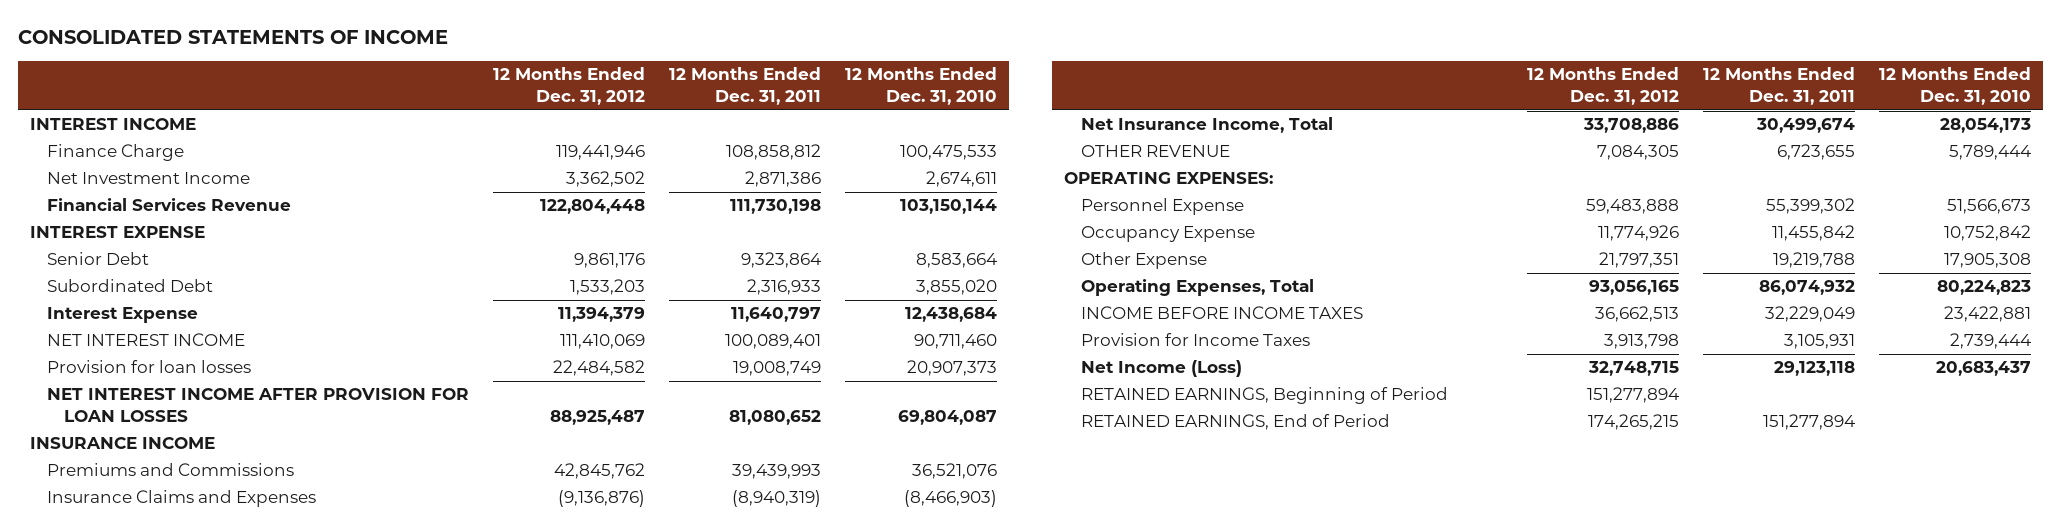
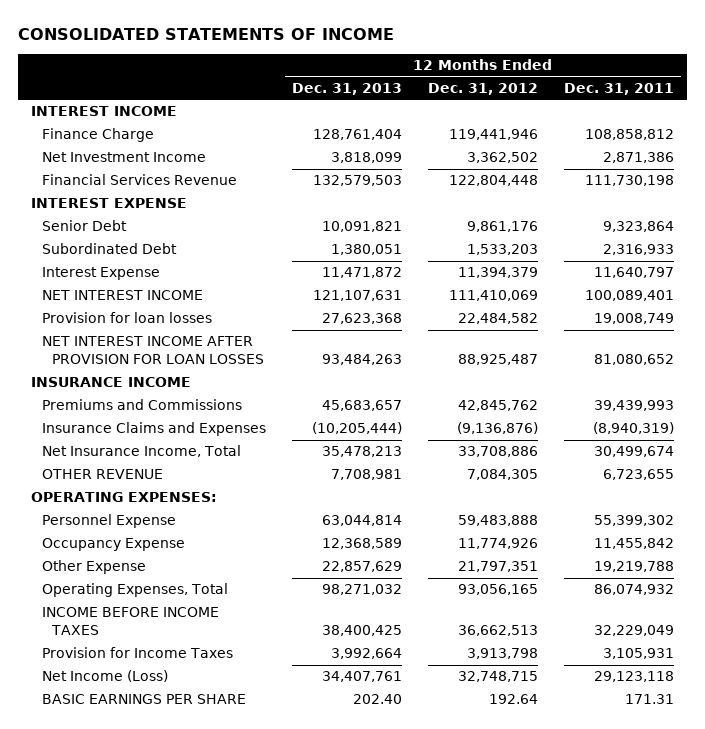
[845,67,998,106] 12 Months Ended Dec. 31, 2010 -> none
none -> [291,82,402,95] Dec. 31, 2013
[1080,387,1448,405] RETAINED EARNINGS, Beginning of Period -> none
[1080,414,1390,431] RETAINED EARNINGS, End of Period -> none
none -> [41,694,246,705] BASIC EARNINGS PER SHARE

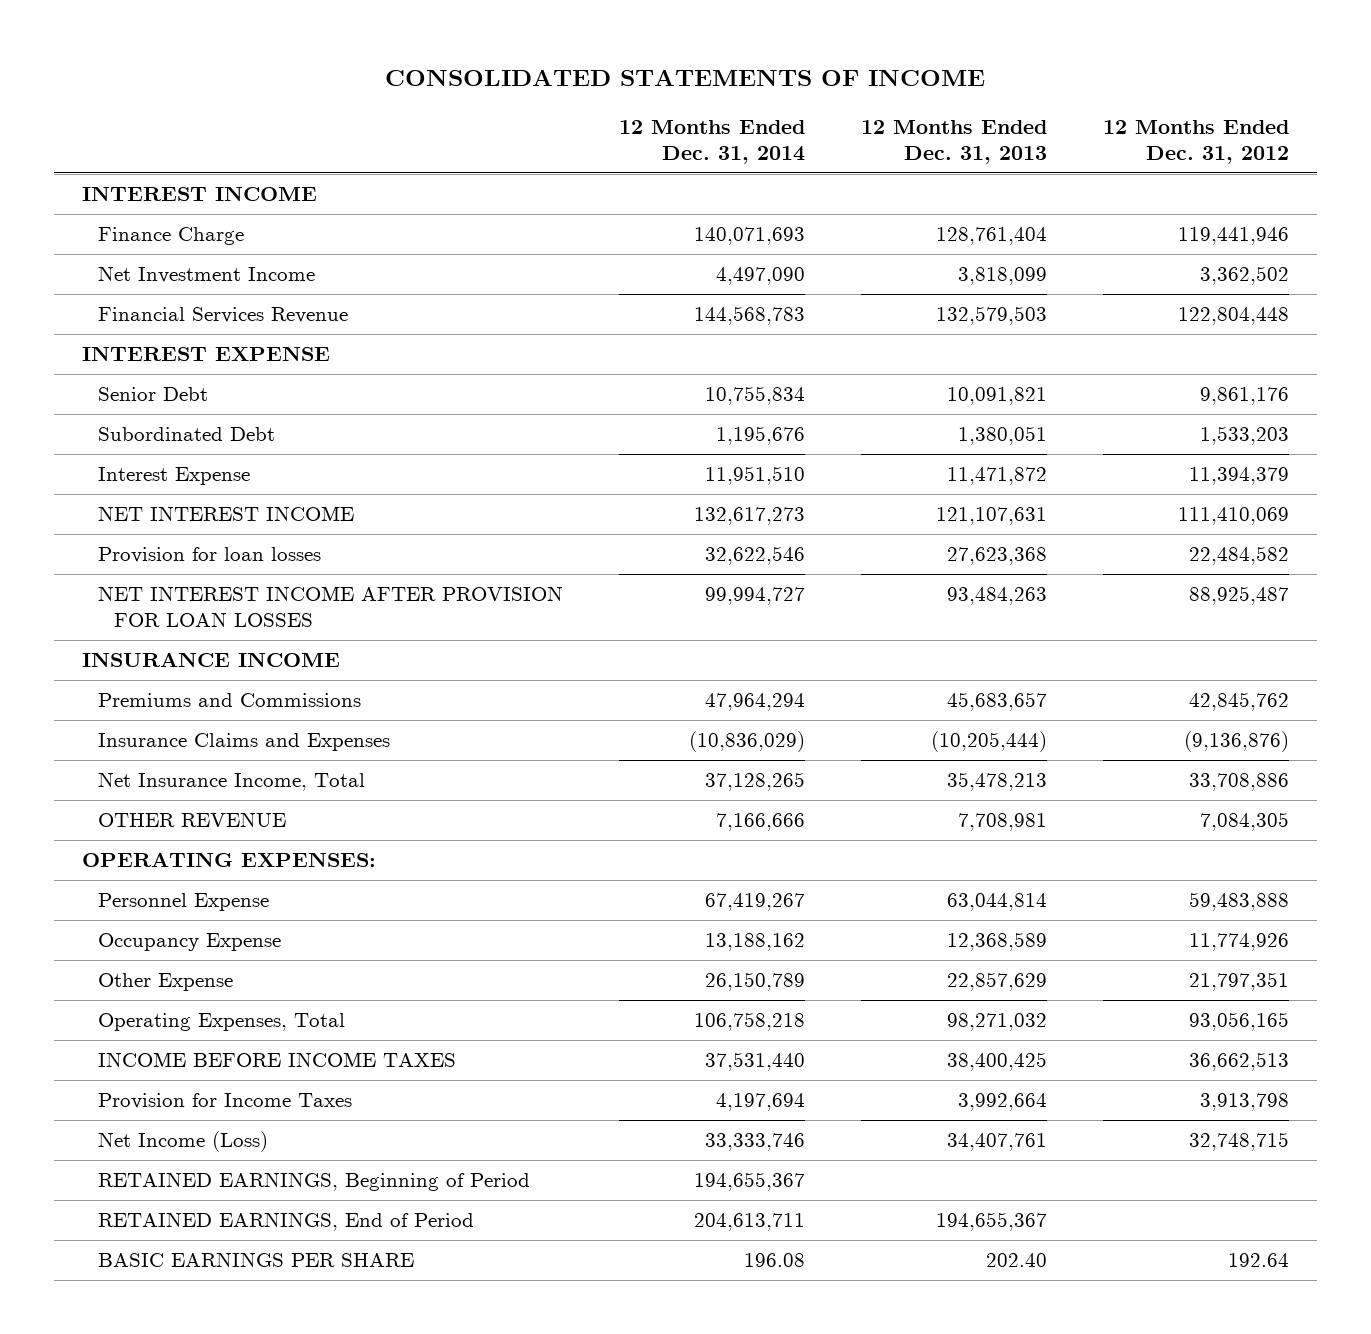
[563,82,674,95] Dec. 31, 2011 -> none
none -> [618,119,805,164] 12 Months Ended Dec. 31, 2014
none -> [97,1172,530,1192] RETAINED EARNINGS, Beginning of Period
none -> [97,1212,474,1232] RETAINED EARNINGS, End of Period

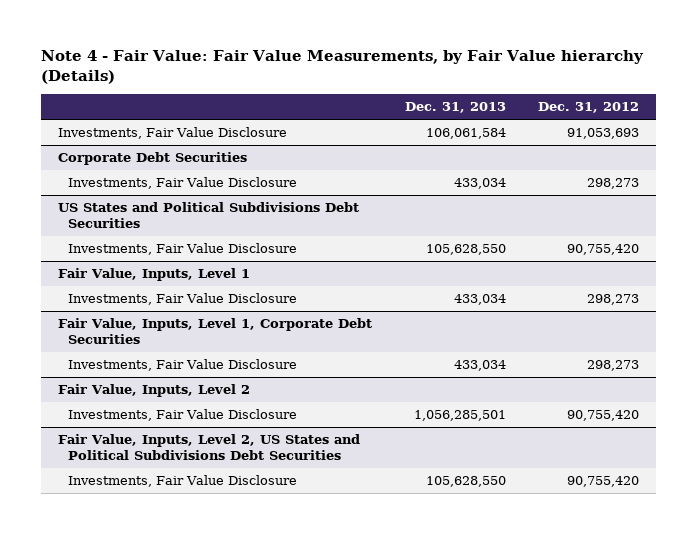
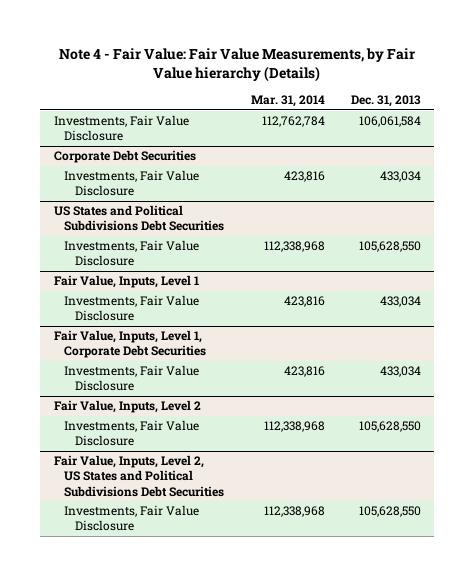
[538,102,640,114] Dec. 31, 2012 -> none
none -> [250,95,325,108] Mar. 31, 2014
[413,410,506,422] 1,056,285,501 -> [359,421,422,433] 105,628,550

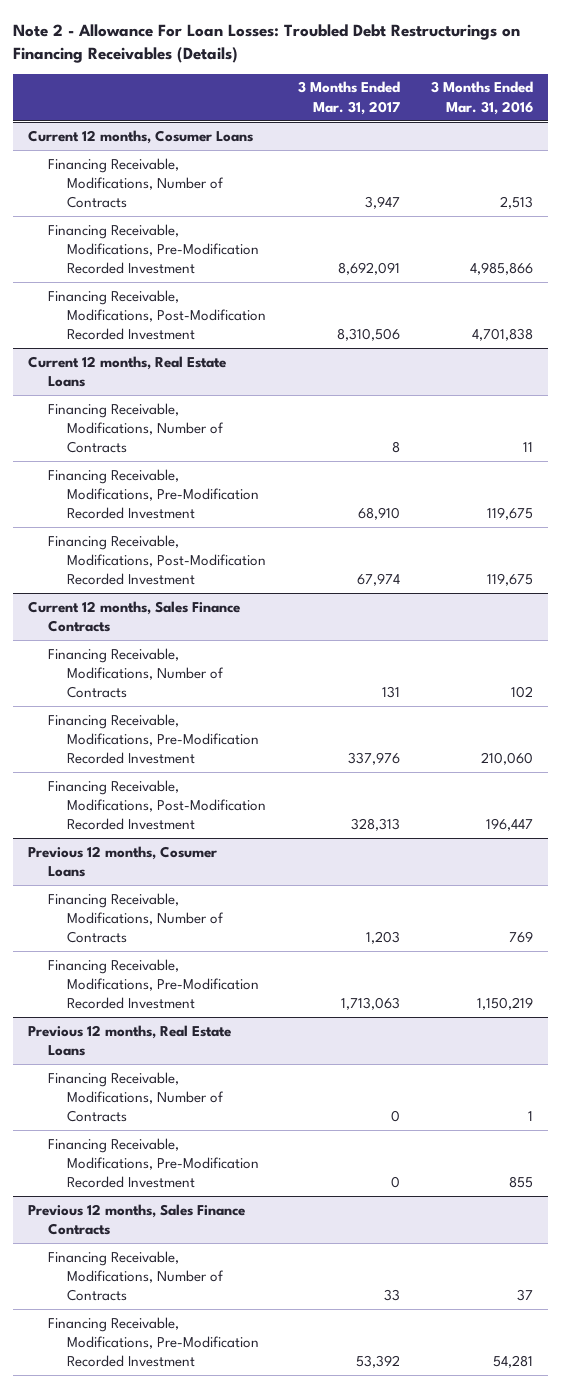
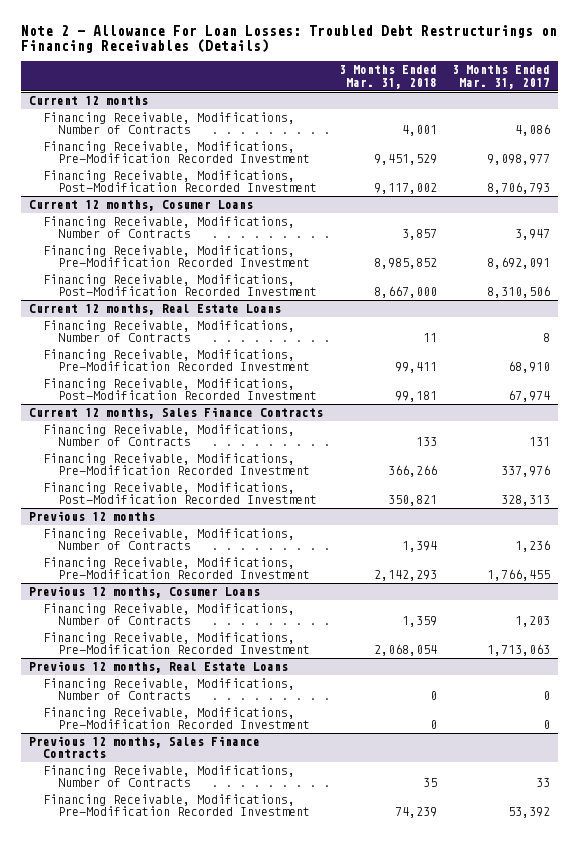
[430,81,533,115] 3 Months Ended Mar. 31, 2016 -> none
none -> [338,65,437,89] 3 Months Ended Mar. 31, 2018
none -> [28,96,148,106] Current 12 months
none -> [43,112,296,135] Financing Receivable, Modifications, Number of Contracts
none -> [43,141,310,164] Financing Receivable, Modifications, Pre-Modification Recorded Investment
none -> [43,170,317,193] Financing Receivable, Modifications, Post-Modification Recorded Investment
none -> [28,511,155,522] Previous 12 months
none -> [43,528,296,551] Financing Receivable, Modifications, Number of Contracts
none -> [43,557,310,580] Financing Receivable, Modifications, Pre-Modification Recorded Investment

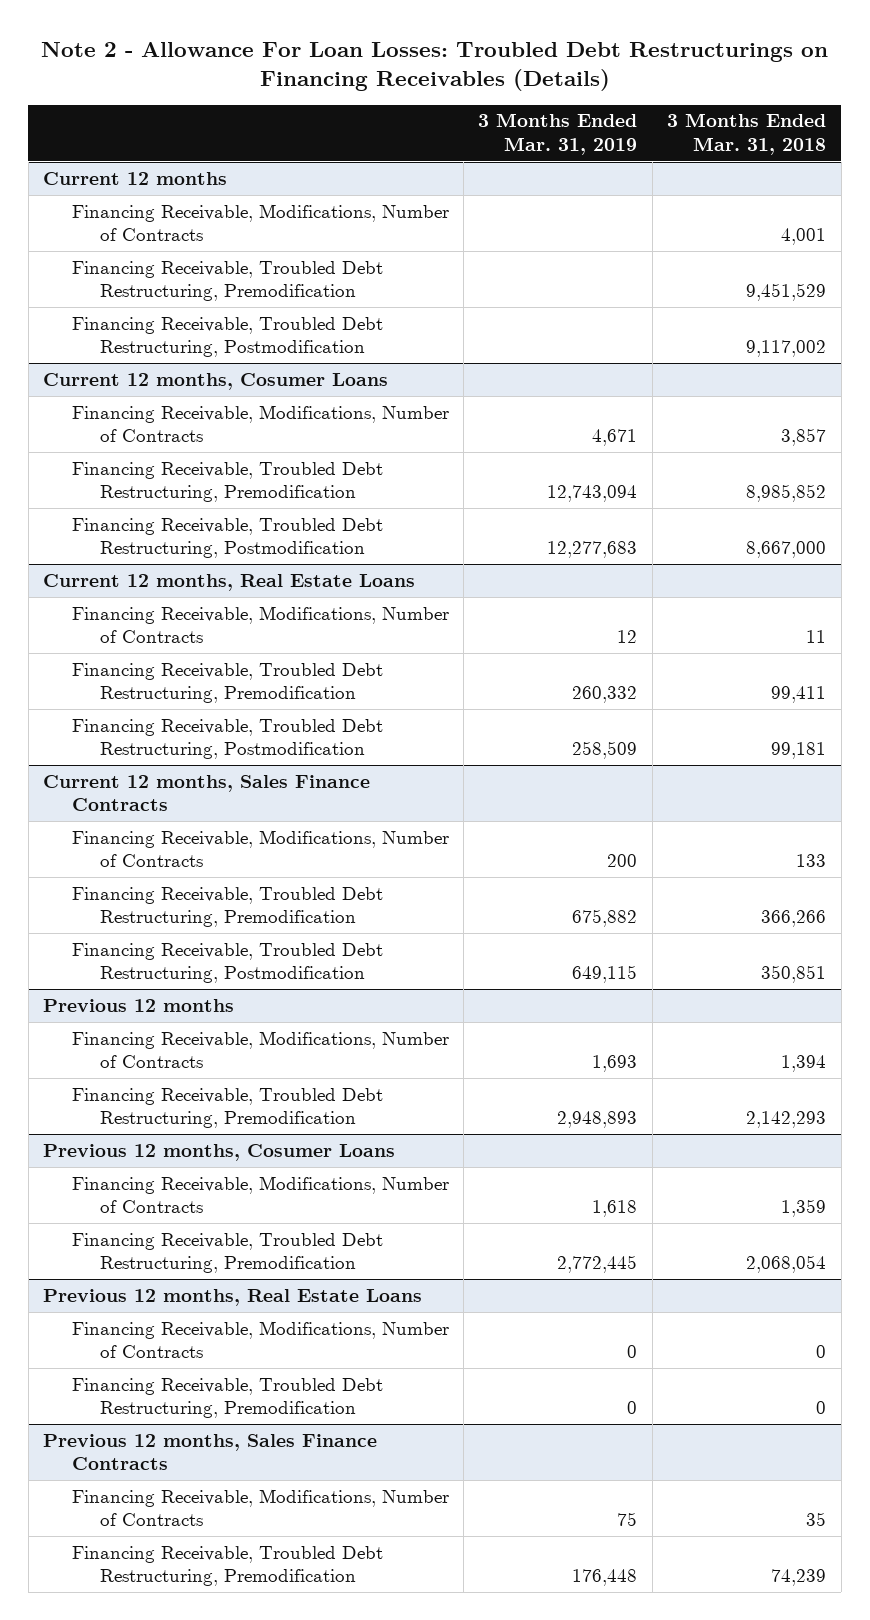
[452,65,551,89] 3 Months Ended Mar. 31, 2017 -> none
none -> [478,113,638,155] 3 Months Ended Mar. 31, 2019
[43,141,310,164] Financing Receivable, Modifications, Pre-Modification Recorded Investment -> [71,260,383,302] Financing Receivable, Troubled Debt Restructuring, Premodification
[43,170,317,193] Financing Receivable, Modifications, Post-Modification Recorded Investment -> [71,316,383,358] Financing Receivable, Troubled Debt Restructuring, Postmodification
[43,245,310,268] Financing Receivable, Modifications, Pre-Modification Recorded Investment -> [71,461,383,503] Financing Receivable, Troubled Debt Restructuring, Premodification
[43,274,317,297] Financing Receivable, Modifications, Post-Modification Recorded Investment -> [71,517,383,559] Financing Receivable, Troubled Debt Restructuring, Postmodification
[43,349,310,372] Financing Receivable, Modifications, Pre-Modification Recorded Investment -> [71,662,383,704] Financing Receivable, Troubled Debt Restructuring, Premodification
[43,378,317,401] Financing Receivable, Modifications, Post-Modification Recorded Investment -> [71,718,383,760] Financing Receivable, Troubled Debt Restructuring, Postmodification
[43,453,310,476] Financing Receivable, Modifications, Pre-Modification Recorded Investment -> [71,886,383,928] Financing Receivable, Troubled Debt Restructuring, Premodification
[43,482,317,505] Financing Receivable, Modifications, Post-Modification Recorded Investment -> [71,942,383,984] Financing Receivable, Troubled Debt Restructuring, Postmodification
[387,495,437,507] 350,821 -> [761,965,827,984] 350,851
[43,557,310,580] Financing Receivable, Modifications, Pre-Modification Recorded Investment -> [71,1087,383,1129] Financing Receivable, Troubled Debt Restructuring, Premodification
[43,632,310,655] Financing Receivable, Modifications, Pre-Modification Recorded Investment -> [71,1232,383,1274] Financing Receivable, Troubled Debt Restructuring, Premodification
[43,707,310,730] Financing Receivable, Modifications, Pre-Modification Recorded Investment -> [71,1377,383,1419] Financing Receivable, Troubled Debt Restructuring, Premodification
[43,794,310,817] Financing Receivable, Modifications, Pre-Modification Recorded Investment -> [71,1545,383,1587] Financing Receivable, Troubled Debt Restructuring, Premodification

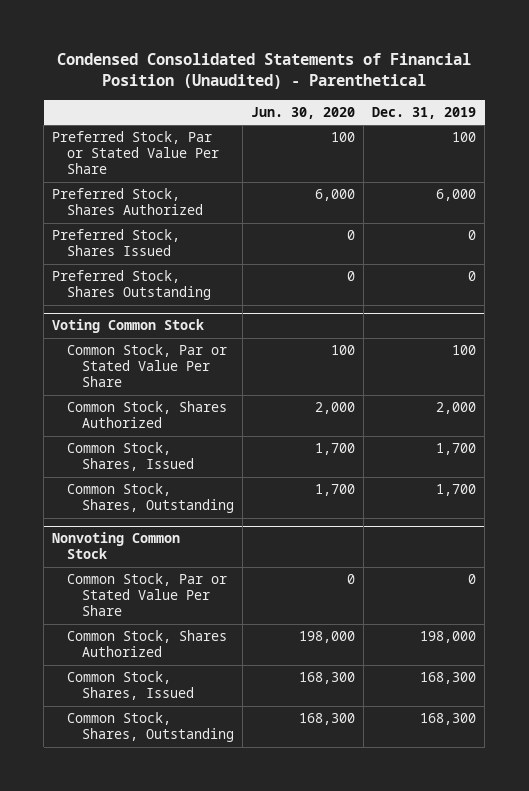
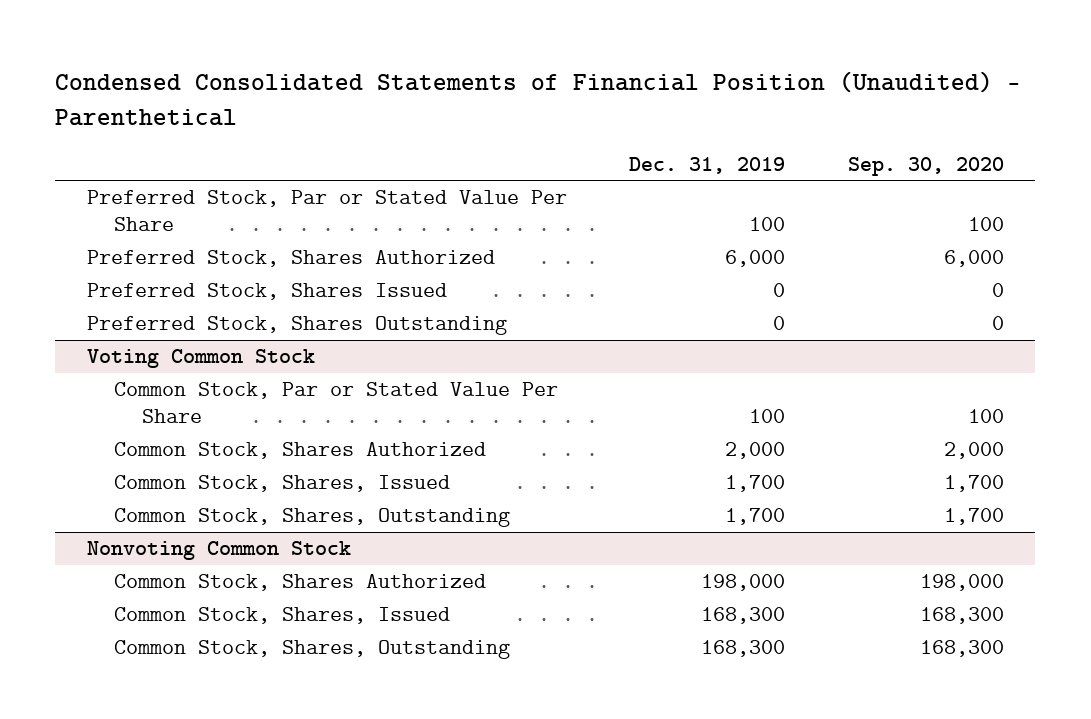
[250,106,355,119] Jun. 30, 2020 -> none
none -> [848,157,1005,177] Sep. 30, 2020
[66,573,227,617] Common Stock, Par or Stated Value Per Share -> none

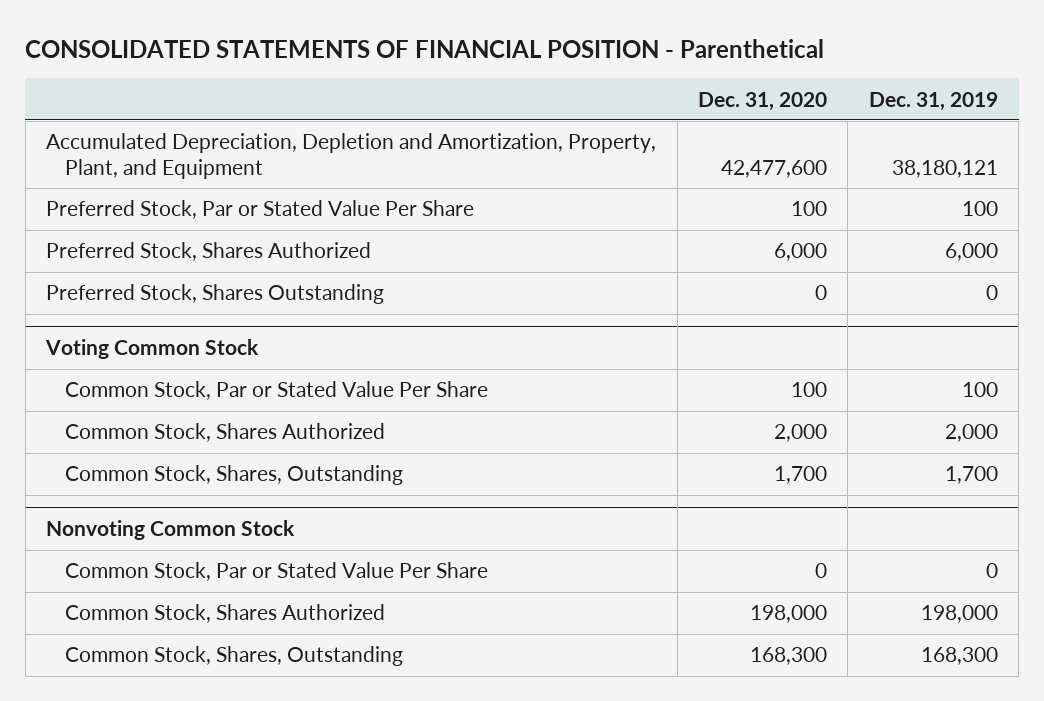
[55,71,1022,127] Condensed Consolidated Statements of Financial Position (Unaudited) - Parenthetical -> [25,38,825,58] CONSOLIDATED STATEMENTS OF FINANCIAL POSITION - Parenthetical
[848,157,1005,177] Sep. 30, 2020 -> none
none -> [697,91,827,111] Dec. 31, 2020
none -> [46,133,657,180] Accumulated Depreciation, Depletion and Amortization, Property, Plant, and Equipment
[86,283,447,301] Preferred Stock, Shares Issued -> none
[114,475,451,493] Common Stock, Shares, Issued -> none
none -> [64,562,488,582] Common Stock, Par or Stated Value Per Share
[114,607,451,625] Common Stock, Shares, Issued -> none

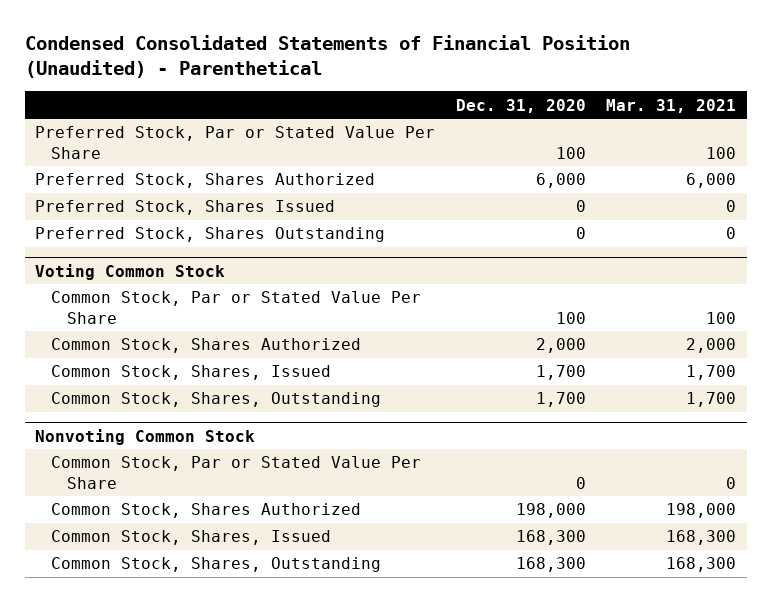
[25,38,825,58] CONSOLIDATED STATEMENTS OF FINANCIAL POSITION - Parenthetical -> [24,34,630,79] Condensed Consolidated Statements of Financial Position (Unaudited) - Parenthetical
[868,91,998,111] Dec. 31, 2019 -> none
none -> [606,98,737,113] Mar. 31, 2021
[46,133,657,180] Accumulated Depreciation, Depletion and Amortization, Property, Plant, and Equipment -> none
none -> [34,200,335,216] Preferred Stock, Shares Issued
none -> [51,365,332,381] Common Stock, Shares, Issued
none -> [51,530,332,546] Common Stock, Shares, Issued

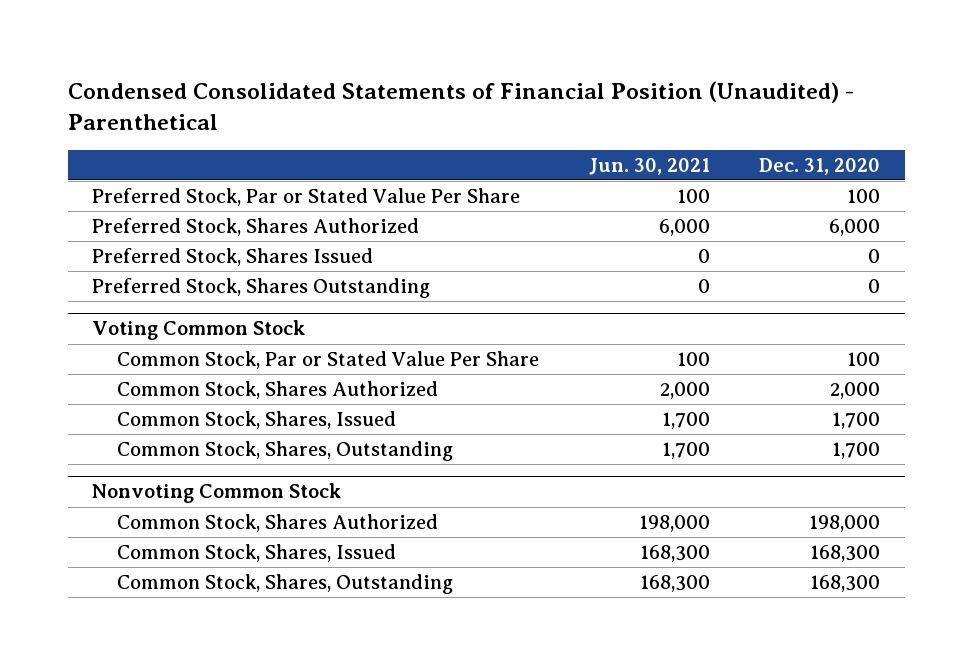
[606,98,737,113] Mar. 31, 2021 -> none
none -> [588,157,710,175] Jun. 30, 2021
[51,456,422,489] Common Stock, Par or Stated Value Per Share -> none

